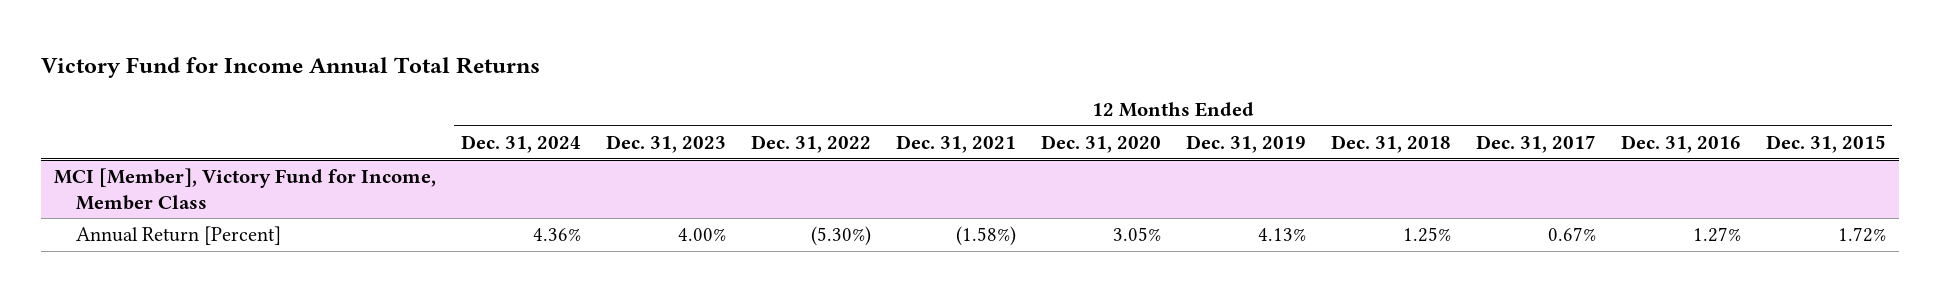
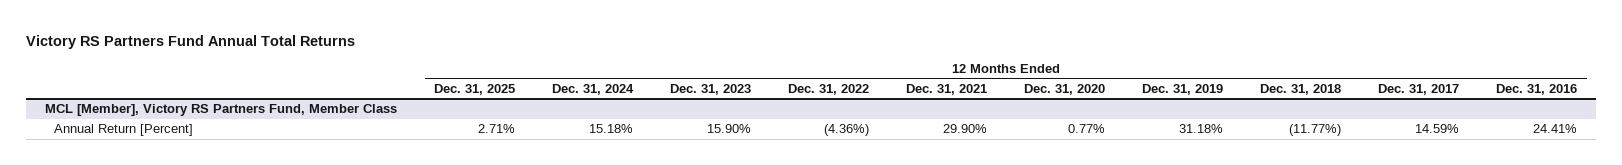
[40,56,540,78] Victory Fund for Income Annual Total Returns -> [26,35,356,50] Victory RS Partners Fund Annual Total Returns
[1766,134,1887,153] Dec. 31, 2015 -> none
none -> [433,83,515,95] Dec. 31, 2025
[53,167,436,210] MCI [Member], Victory Fund for Income, Member Class -> none
none -> [44,104,397,117] MCL [Member], Victory RS Partners Fund, Member Class
[532,227,581,241] 4.36% -> [588,124,633,134] 15.18%
[677,227,726,241] 4.00% -> [706,124,751,134] 15.90%
[810,225,871,246] (5.30%) -> [824,124,870,137] (4.36%)
[955,225,1016,246] (1.58%) -> [943,124,988,134] 29.90%
[1112,226,1161,241] 3.05% -> [1068,124,1106,134] 0.77%
[1257,227,1306,241] 4.13% -> [1179,124,1224,134] 31.18%
[1402,226,1451,242] 1.25% -> [1289,124,1342,137] (11.77%)
[1547,226,1596,241] 0.67% -> [1415,124,1460,134] 14.59%
[1692,226,1741,242] 1.27% -> [1533,124,1578,134] 24.41%

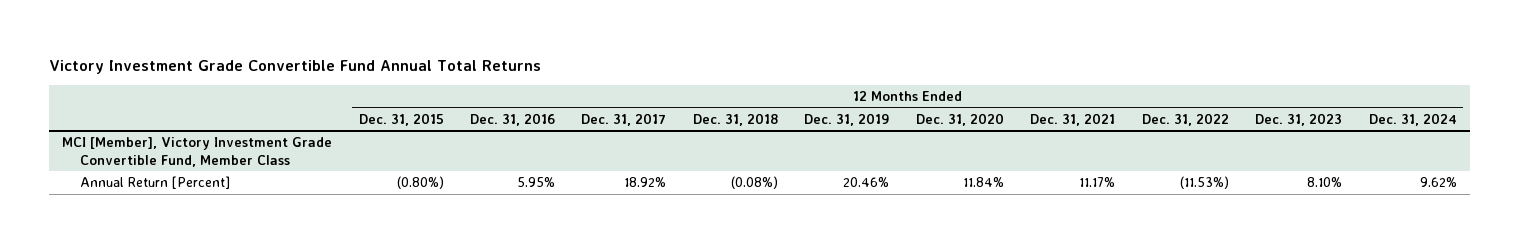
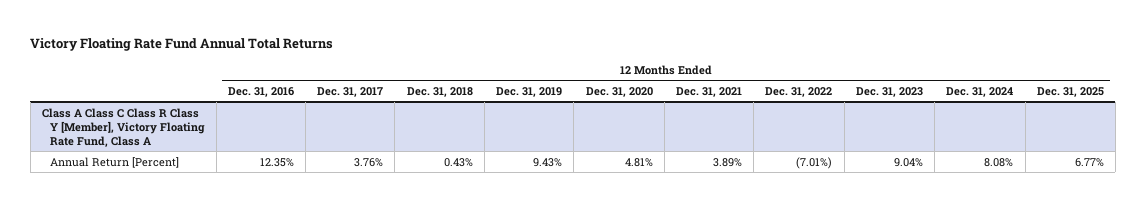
[48,59,541,74] Victory Investment Grade Convertible Fund Annual Total Returns -> [30,37,334,51] Victory Floating Rate Fund Annual Total Returns
[358,112,444,126] Dec. 31, 2015 -> none
none -> [1036,86,1104,97] Dec. 31, 2025
[62,137,333,167] MCI [Member], Victory Investment Grade Convertible Fund, Member Class -> none
none -> [42,107,206,147] Class A Class C Class R Class Y [Member], Victory Floating Rate Fund, Class A
[517,177,556,188] 5.95% -> [259,157,294,167] 12.35%
[624,177,667,188] 18.92% -> [354,157,384,167] 3.76%
[730,176,778,190] (0.08%) -> [443,157,473,167] 0.43%
[843,177,890,188] 20.46% -> [533,157,563,167] 9.43%
[962,177,1004,188] 11.84% -> [624,157,653,167] 4.81%
[1079,177,1116,188] 11.17% -> [712,157,742,167] 3.89%
[1179,176,1229,190] (11.53%) -> [796,156,833,169] (7.01%)
[1307,177,1343,188] 8.10% -> [893,157,923,167] 9.04%
[1419,177,1457,188] 9.62% -> [984,157,1014,167] 8.08%

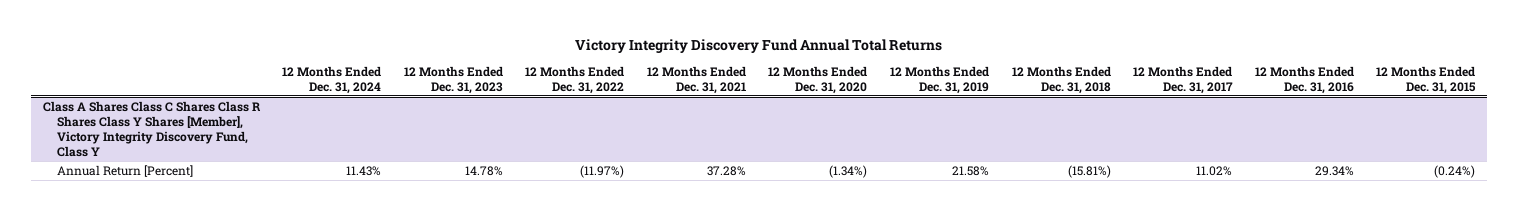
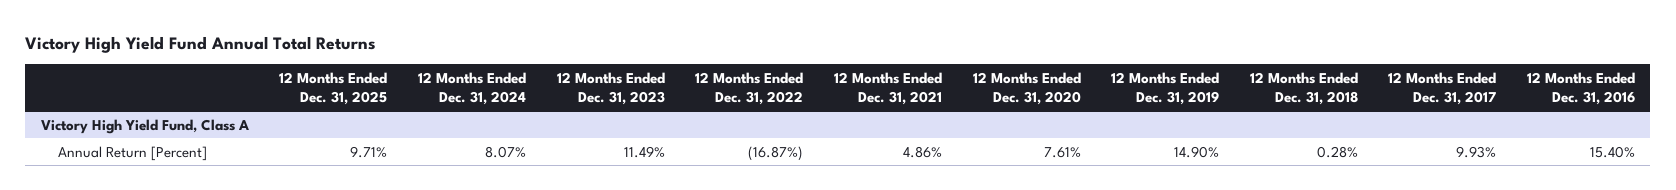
[574,39,942,54] Victory Integrity Discovery Fund Annual Total Returns -> [25,35,377,53] Victory High Yield Fund Annual Total Returns
[1376,65,1477,94] 12 Months Ended Dec. 31, 2015 -> none
none -> [279,71,388,105] 12 Months Ended Dec. 31, 2025
[42,100,261,157] Class A Shares Class C Shares Class R Shares Class Y Shares [Member], Victory Integrity Discovery Fund, Class Y -> none
none -> [40,118,249,134] Victory High Yield Fund, Class A
[346,165,382,176] 11.43% -> [485,145,527,158] 8.07%
[464,165,503,176] 14.78% -> [623,145,665,158] 11.49%
[580,164,625,178] (11.97%) -> [748,145,804,161] (16.87%)
[706,165,746,176] 37.28% -> [902,145,942,158] 4.86%
[829,164,868,178] (1.34%) -> [1043,146,1081,158] 7.61%
[952,165,990,176] 21.58% -> [1174,145,1220,158] 14.90%
[1067,164,1111,178] (15.81%) -> [1316,145,1358,158] 0.28%
[1196,165,1233,176] 11.02% -> [1456,145,1497,158] 9.93%
[1314,165,1354,176] 29.34% -> [1590,145,1636,158] 15.40%

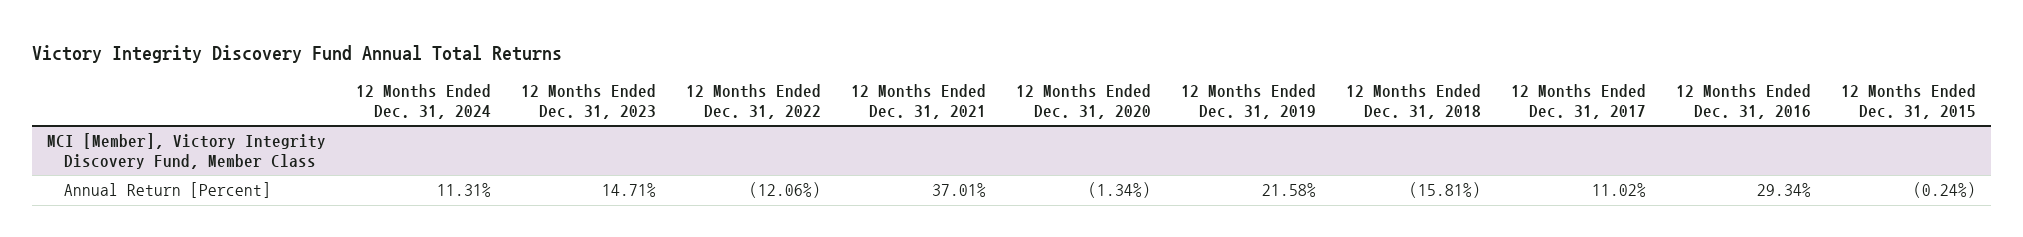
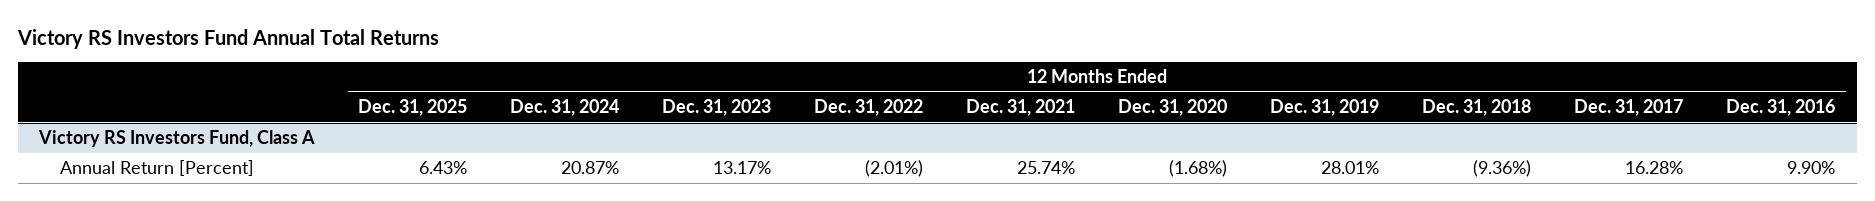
[32,44,563,63] Victory Integrity Discovery Fund Annual Total Returns -> [16,28,439,49] Victory RS Investors Fund Annual Total Returns
[1840,83,1976,119] 12 Months Ended Dec. 31, 2015 -> none
none -> [358,99,468,117] Dec. 31, 2025
[47,133,327,170] MCI [Member], Victory Integrity Discovery Fund, Member Class -> none
none -> [38,130,316,148] Victory RS Investors Fund, Class A
[437,183,492,198] 11.31% -> [561,161,620,175] 20.87%
[602,183,657,198] 14.71% -> [713,161,772,175] 13.17%
[749,182,822,199] (12.06%) -> [865,160,924,178] (2.01%)
[932,183,987,198] 37.01% -> [1017,161,1076,175] 25.74%
[1087,182,1151,199] (1.34%) -> [1169,160,1228,178] (1.68%)
[1261,183,1316,198] 21.58% -> [1321,161,1380,175] 28.01%
[1408,182,1481,199] (15.81%) -> [1473,160,1532,178] (9.36%)
[1591,183,1646,198] 11.02% -> [1625,161,1684,175] 16.28%
[1756,183,1811,198] 29.34% -> [1787,161,1836,175] 9.90%

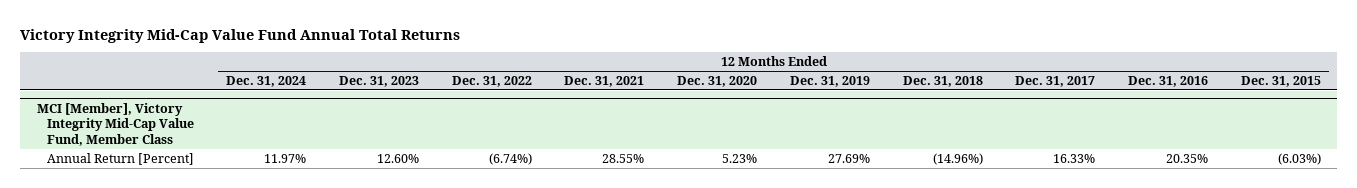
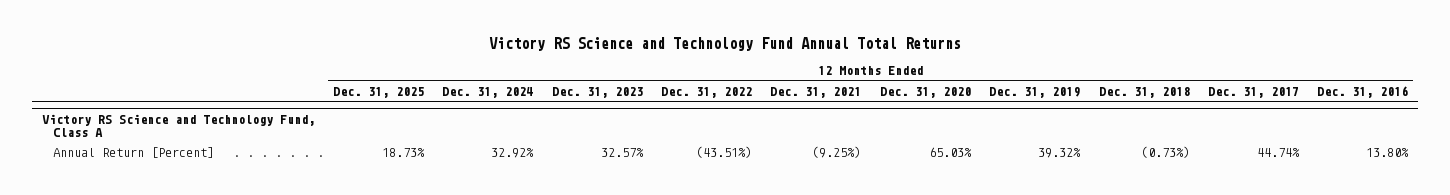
[20,28,461,43] Victory Integrity Mid-Cap Value Fund Annual Total Returns -> [488,37,961,52] Victory RS Science and Technology Fund Annual Total Returns
[1240,76,1321,88] Dec. 31, 2015 -> none
none -> [332,86,424,98] Dec. 31, 2025
[36,102,194,146] MCI [Member], Victory Integrity Mid-Cap Value Fund, Member Class -> none
none -> [41,113,315,137] Victory RS Science and Technology Fund, Class A
[264,153,307,163] 11.97% -> [491,148,535,159] 32.92%
[377,153,420,163] 12.60% -> [600,148,644,158] 32.57%
[488,152,532,165] (6.74%) -> [696,146,753,159] (43.51%)
[602,153,645,163] 28.55% -> [812,146,862,159] (9.25%)
[722,153,758,163] 5.23% -> [928,147,972,158] 65.03%
[827,153,870,163] 27.69% -> [1038,148,1082,159] 39.32%
[932,152,983,165] (14.96%) -> [1140,146,1190,159] (0.73%)
[1053,153,1096,163] 16.33% -> [1256,148,1300,158] 44.74%
[1166,153,1209,163] 20.35% -> [1366,148,1410,158] 13.80%

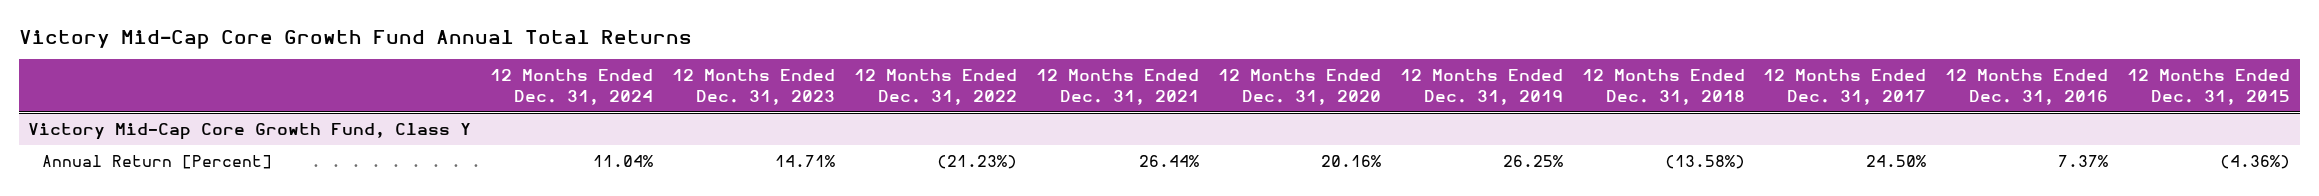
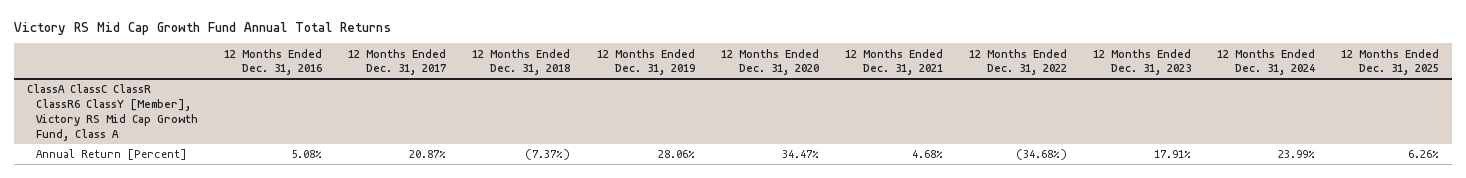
[18,29,692,49] Victory Mid-Cap Core Growth Fund Annual Total Returns -> [13,21,391,35] Victory RS Mid Cap Growth Fund Annual Total Returns
[2127,69,2291,105] 12 Months Ended Dec. 31, 2015 -> none
none -> [1341,48,1440,76] 12 Months Ended Dec. 31, 2025
[28,123,472,141] Victory Mid-Cap Core Growth Fund, Class Y -> none
none -> [26,84,199,141] ClassA ClassC ClassR ClassR6 ClassY [Member], Victory RS Mid Cap Growth Fund, Class A
[593,155,654,168] 11.04% -> [1278,150,1316,159] 23.99%
[775,155,836,168] 14.71% -> [1154,150,1192,159] 17.91%
[936,155,1017,170] (21.23%) -> [1015,149,1067,161] (34.68%)
[1138,155,1199,168] 26.44% -> [911,150,943,159] 4.68%
[1320,155,1381,168] 20.16% -> [781,150,819,159] 34.47%
[1502,155,1563,168] 26.25% -> [657,150,695,159] 28.06%
[1664,155,1745,170] (13.58%) -> [525,149,571,161] (7.37%)
[1866,155,1927,168] 24.50% -> [409,150,447,159] 20.87%
[2058,155,2109,168] 7.37% -> [291,150,323,159] 5.08%

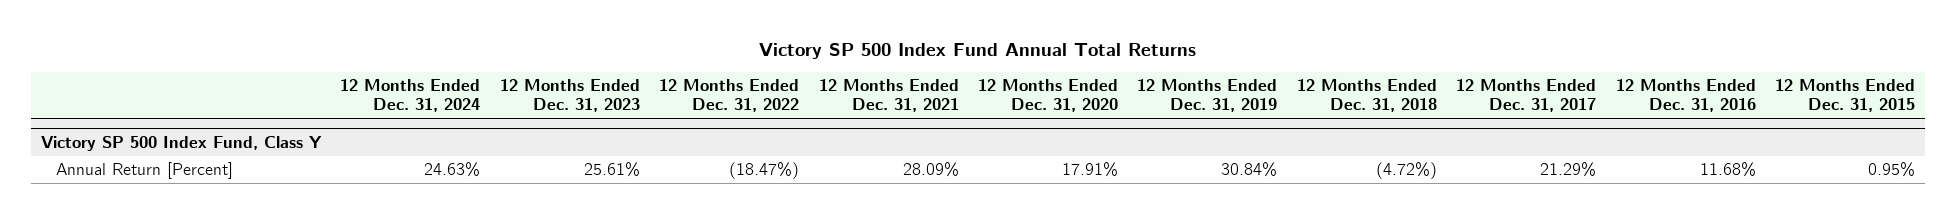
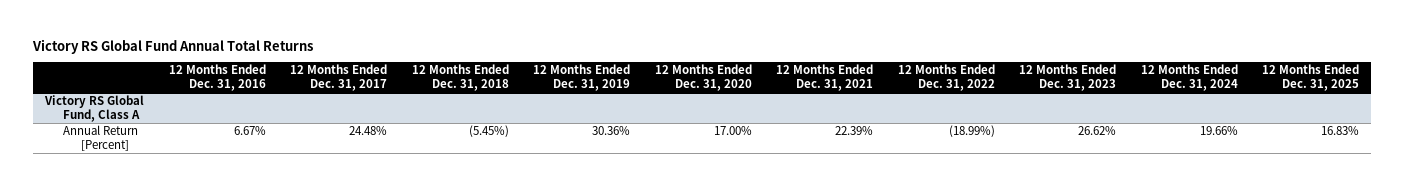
[759,43,1197,60] Victory SP 500 Index Fund Annual Total Returns -> [32,38,314,54] Victory RS Global Fund Annual Total Returns
[1775,79,1916,113] 12 Months Ended Dec. 31, 2015 -> none
none -> [1261,64,1359,91] 12 Months Ended Dec. 31, 2025
[40,135,322,151] Victory SP 500 Index Fund, Class Y -> none
none -> [44,95,145,122] Victory RS Global Fund, Class A
[424,162,481,178] 24.63% -> [1199,126,1238,136] 19.66%
[583,162,640,178] 25.61% -> [1078,126,1117,136] 26.62%
[729,162,800,180] (18.47%) -> [948,125,995,138] (18.99%)
[902,162,959,178] 28.09% -> [835,126,874,136] 22.39%
[1062,162,1119,178] 17.91% -> [713,126,752,136] 17.00%
[1221,162,1278,178] 30.84% -> [592,126,631,136] 30.36%
[1375,162,1437,180] (4.72%) -> [468,125,509,138] (5.45%)
[1540,162,1597,178] 21.29% -> [349,126,388,136] 24.48%
[1699,162,1756,178] 11.68% -> [233,126,266,136] 6.67%

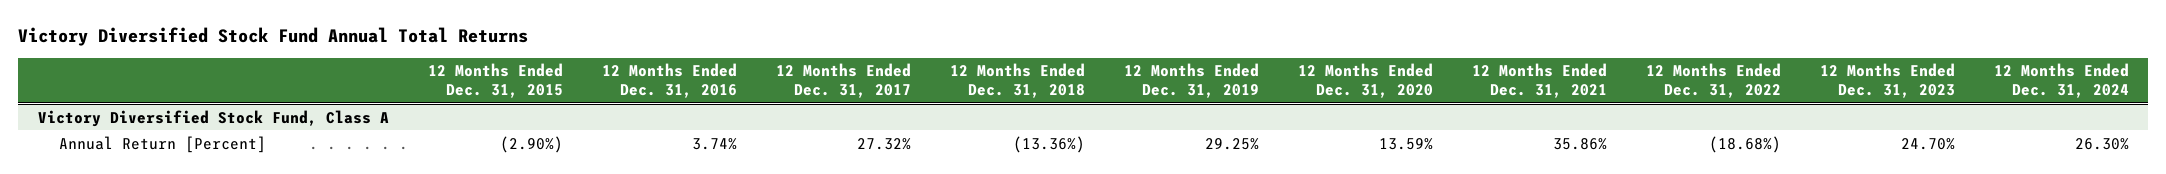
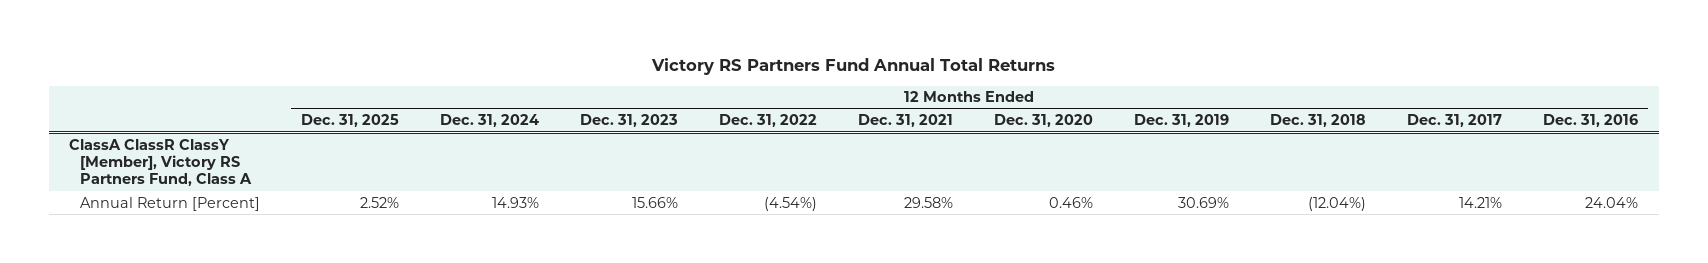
[18,27,529,47] Victory Diversified Stock Fund Annual Total Returns -> [650,58,1055,76] Victory RS Partners Fund Annual Total Returns
[427,63,563,98] 12 Months Ended Dec. 31, 2015 -> none
none -> [300,114,399,128] Dec. 31, 2025
[37,109,389,127] Victory Diversified Stock Fund, Class A -> none
none -> [69,138,252,187] ClassA ClassR ClassY [Member], Victory RS Partners Fund, Class A
[691,137,737,150] 3.74% -> [1585,196,1639,208] 24.04%
[856,137,911,150] 27.32% -> [1459,196,1503,208] 14.21%
[1012,135,1085,153] (13.36%) -> [1308,196,1367,211] (12.04%)
[1204,137,1259,150] 29.25% -> [1178,196,1230,208] 30.69%
[1378,137,1433,150] 13.59% -> [1049,196,1094,208] 0.46%
[1552,137,1607,150] 35.86% -> [903,196,953,208] 29.58%
[1708,135,1781,153] (18.68%) -> [763,196,817,211] (4.54%)
[1900,137,1955,150] 24.70% -> [631,196,678,208] 15.66%
[2074,137,2129,150] 26.30% -> [491,196,539,208] 14.93%

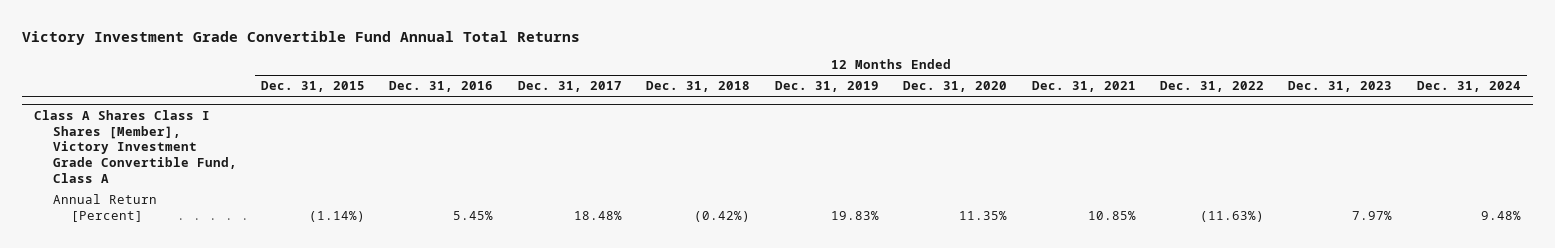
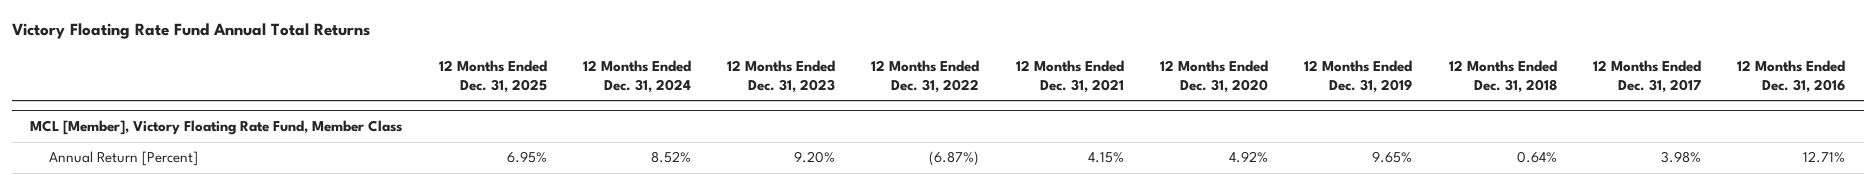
[21,30,580,45] Victory Investment Grade Convertible Fund Annual Total Returns -> [12,23,371,40] Victory Floating Rate Fund Annual Total Returns
[261,81,366,93] Dec. 31, 2015 -> none
none -> [438,59,547,93] 12 Months Ended Dec. 31, 2025
[34,109,237,183] Class A Shares Class I Shares [Member], Victory Investment Grade Convertible Fund, Class A -> none
none -> [30,120,403,136] MCL [Member], Victory Floating Rate Fund, Member Class
[453,210,494,220] 5.45% -> [1803,151,1846,164] 12.71%
[573,210,622,220] 18.48% -> [1661,151,1702,164] 3.98%
[694,210,751,222] (0.42%) -> [1516,151,1557,164] 0.64%
[830,210,879,220] 19.83% -> [1372,151,1413,164] 9.65%
[959,210,1008,220] 11.35% -> [1229,151,1269,164] 4.92%
[1087,210,1136,220] 10.85% -> [1087,152,1124,164] 4.15%
[1200,210,1265,222] (11.63%) -> [929,151,980,167] (6.87%)
[1352,210,1393,220] 7.97% -> [794,151,836,164] 9.20%
[1480,210,1521,220] 9.48% -> [650,151,691,164] 8.52%

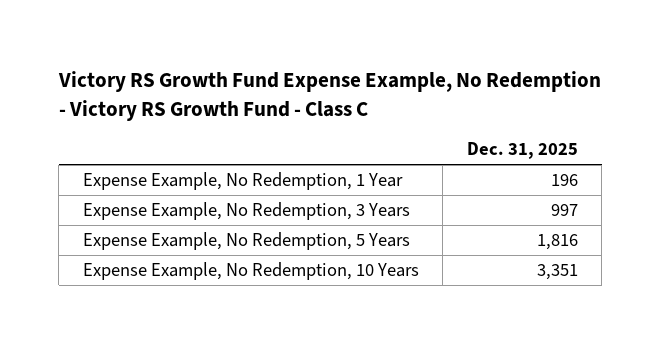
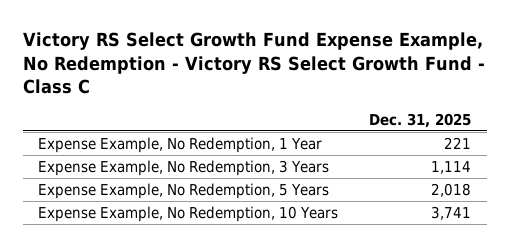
[57,71,601,122] Victory RS Growth Fund Expense Example, No Redemption - Victory RS Growth Fund - Class C -> [22,32,485,95] Victory RS Select Growth Fund Expense Example, No Redemption - Victory RS Select Growth Fund - Class C
[550,173,578,186] 196 -> [444,136,472,149] 221
[550,203,578,216] 997 -> [431,160,472,174] 1,114
[536,233,578,250] 1,816 -> [431,182,472,197] 2,018
[536,263,578,280] 3,351 -> [431,205,472,220] 3,741

